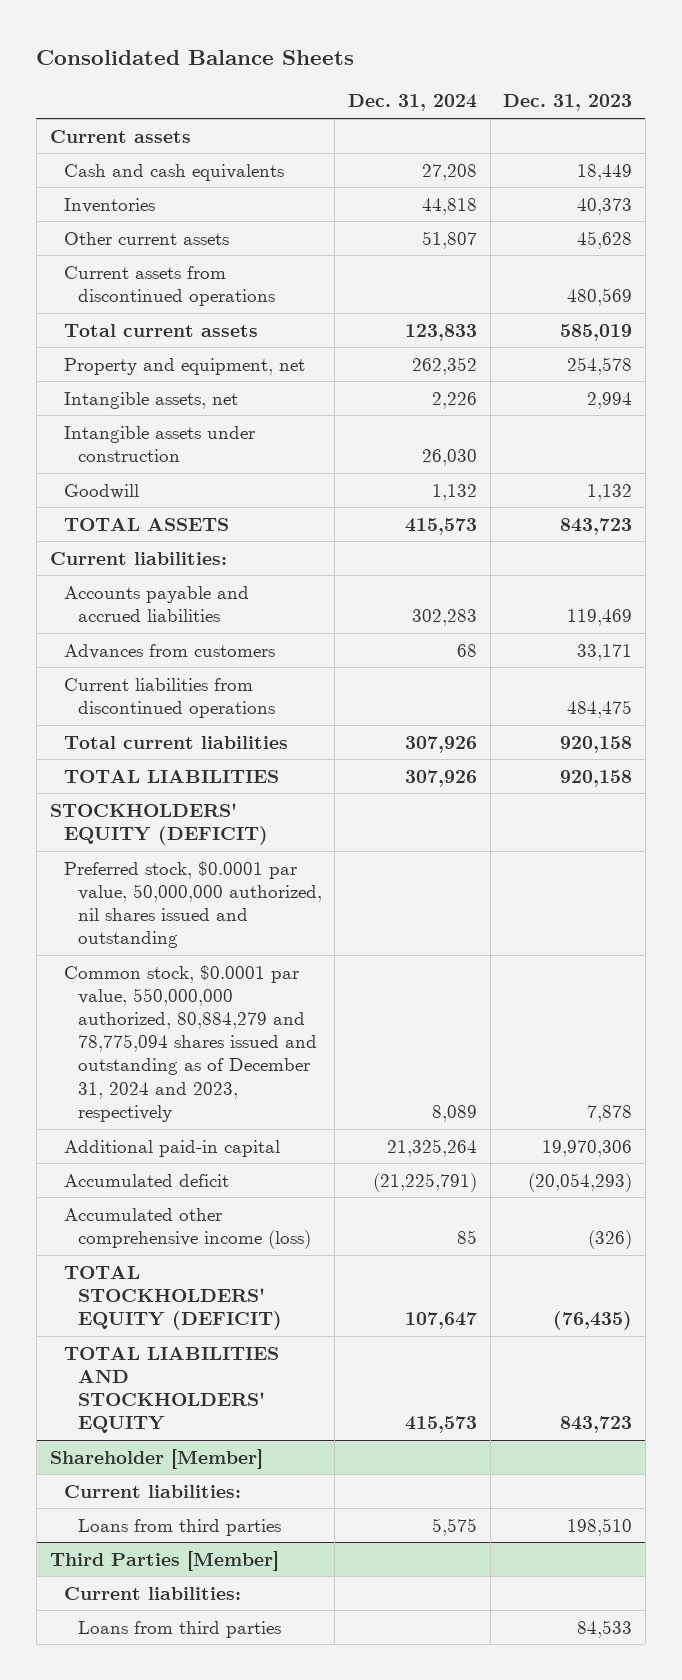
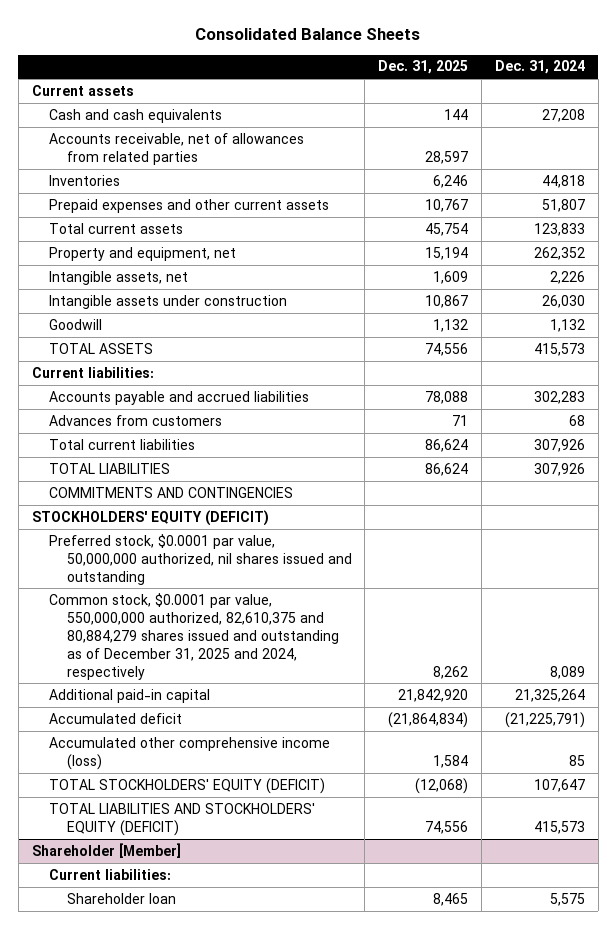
[503,94,633,112] Dec. 31, 2023 -> none
none -> [378,60,469,75] Dec. 31, 2025
none -> [49,132,305,165] Accounts receivable, net of allowances from related parties
[63,265,275,306] Current assets from discontinued operations -> none
[63,231,229,245] Other current assets -> [49,198,330,213] Prepaid expenses and other current assets
[63,677,275,718] Current liabilities from discontinued operations -> none
none -> [49,486,294,498] COMMITMENTS AND CONTINGENCIES
[63,964,317,1122] Common stock, $0.0001 par value, 550,000,000 authorized, 80,884,279 and 78,775,094 shares issued and outstanding as of December 31, 2024 and 2023, respectively -> [49,592,339,680] Common stock, $0.0001 par value, 550,000,000 authorized, 82,610,375 and 80,884,279 shares issued and outstanding as of December 31, 2025 and 2024, respectively
[63,1346,279,1434] TOTAL LIABILITIES AND STOCKHOLDERS' EQUITY -> [49,802,316,836] TOTAL LIABILITIES AND STOCKHOLDERS' EQUITY (DEFICIT)
[49,1550,279,1571] Third Parties [Member] -> none
[63,1586,241,1600] Current liabilities: -> none
[77,1620,281,1638] Loans from third parties -> none
[77,1518,281,1536] Loans from third parties -> [66,892,176,904] Shareholder loan

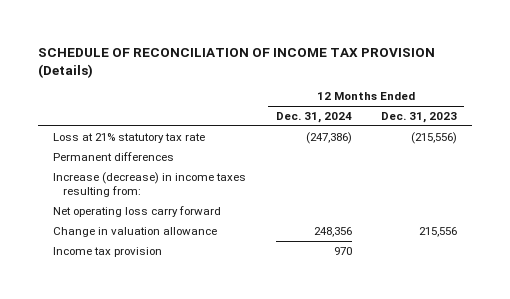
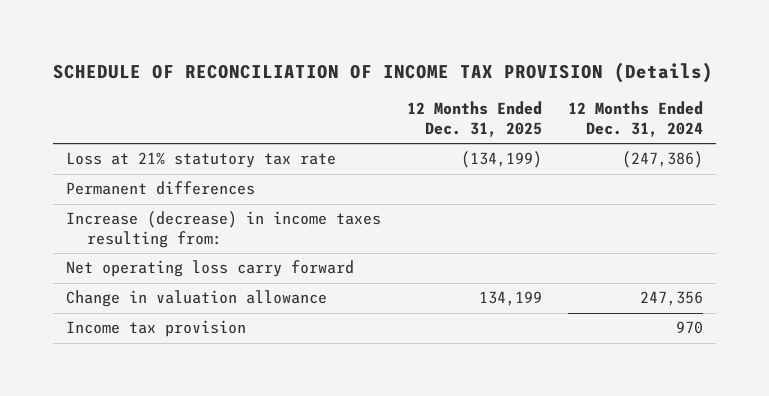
[380,111,457,123] Dec. 31, 2023 -> none
none -> [406,101,542,138] 12 Months Ended Dec. 31, 2025
[313,226,352,237] 248,356 -> [639,291,703,307] 247,356

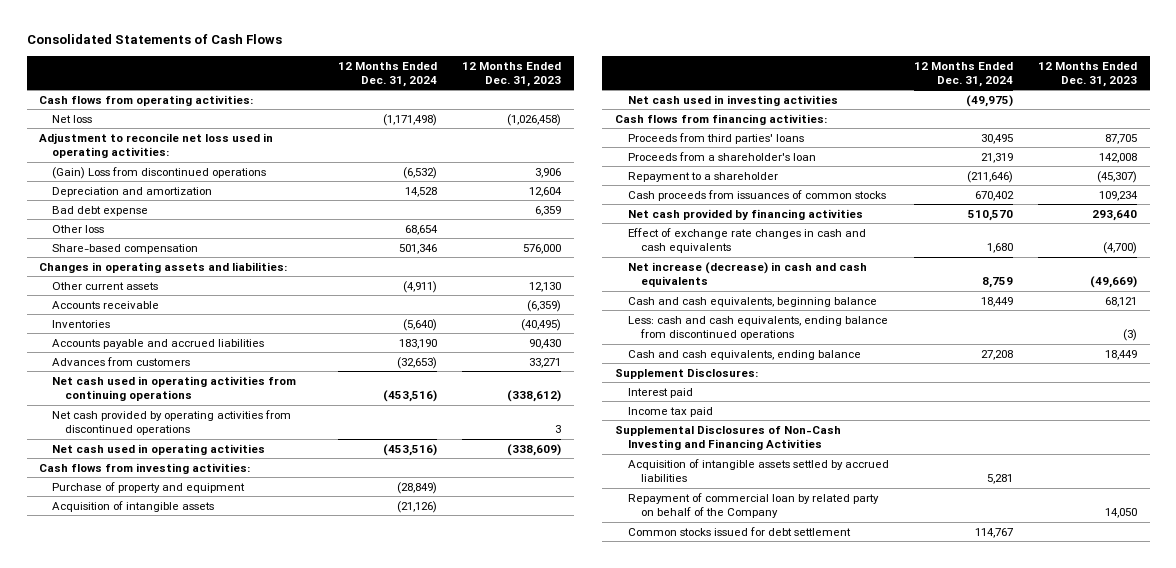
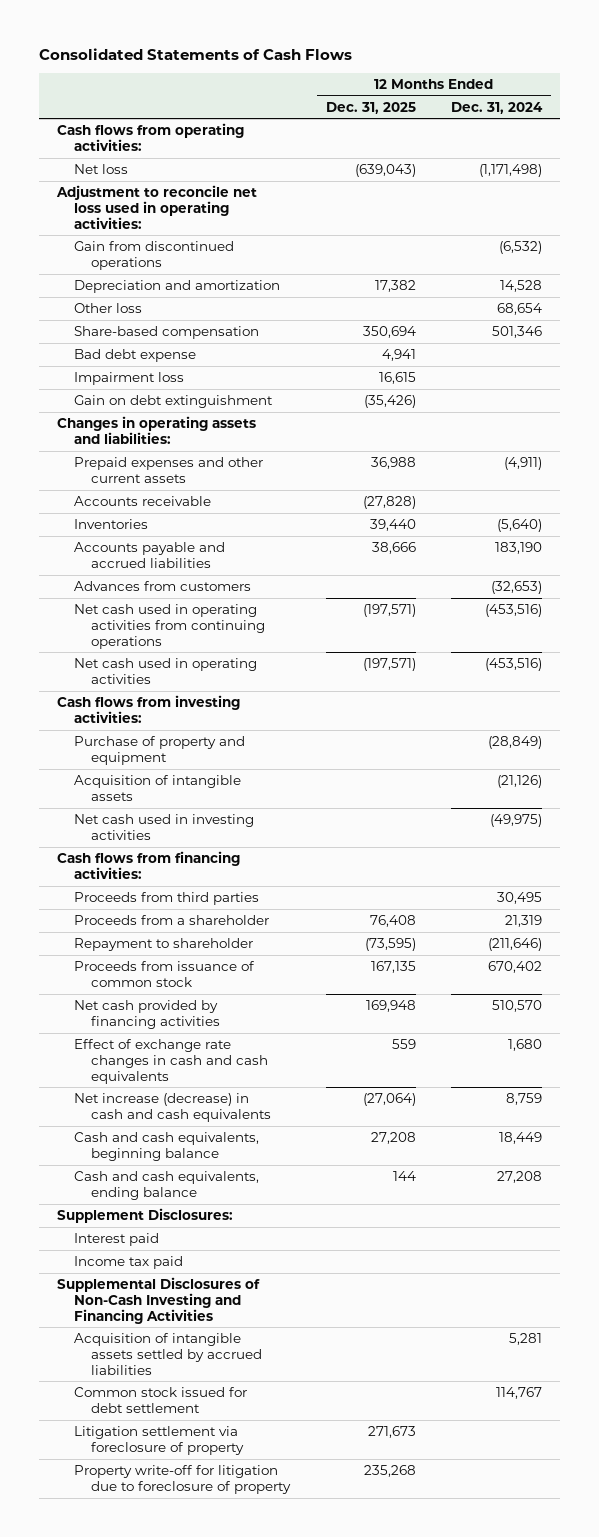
[462,61,562,87] 12 Months Ended Dec. 31, 2023 -> none
none -> [325,101,416,114] Dec. 31, 2025
[52,166,267,179] (Gain) Loss from discontinued operations -> [74,241,235,270] Gain from discontinued operations
[52,205,149,216] Bad debt expense -> [74,349,197,363] Bad debt expense
none -> [74,372,185,386] Impairment loss
none -> [74,395,274,409] Gain on debt extinguishment
[52,281,159,290] Other current assets -> [74,457,264,483] Prepaid expenses and other current assets
[52,409,292,436] Net cash provided by operating activities from discontinued operations -> none
[627,132,804,144] Proceeds from third parties' loans -> [74,892,260,906] Proceeds from third parties
[627,151,816,161] Proceeds from a shareholder's loan -> [74,915,270,926] Proceeds from a shareholder
[627,171,778,182] Repayment to a shareholder -> [74,938,254,952] Repayment to shareholder
[627,189,886,201] Cash proceeds from issuances of common stocks -> [74,961,256,987] Proceeds from issuance of common stock
[627,315,888,341] Less: cash and cash equivalents, ending balance from discontinued operations -> none
[627,492,879,519] Repayment of commercial loan by related party on behalf of the Company -> none
[627,526,851,536] Common stocks issued for debt settlement -> [74,1387,248,1413] Common stock issued for debt settlement
none -> [74,1426,245,1455] Litigation settlement via foreclosure of property
none -> [74,1465,292,1494] Property write-off for litigation due to foreclosure of property

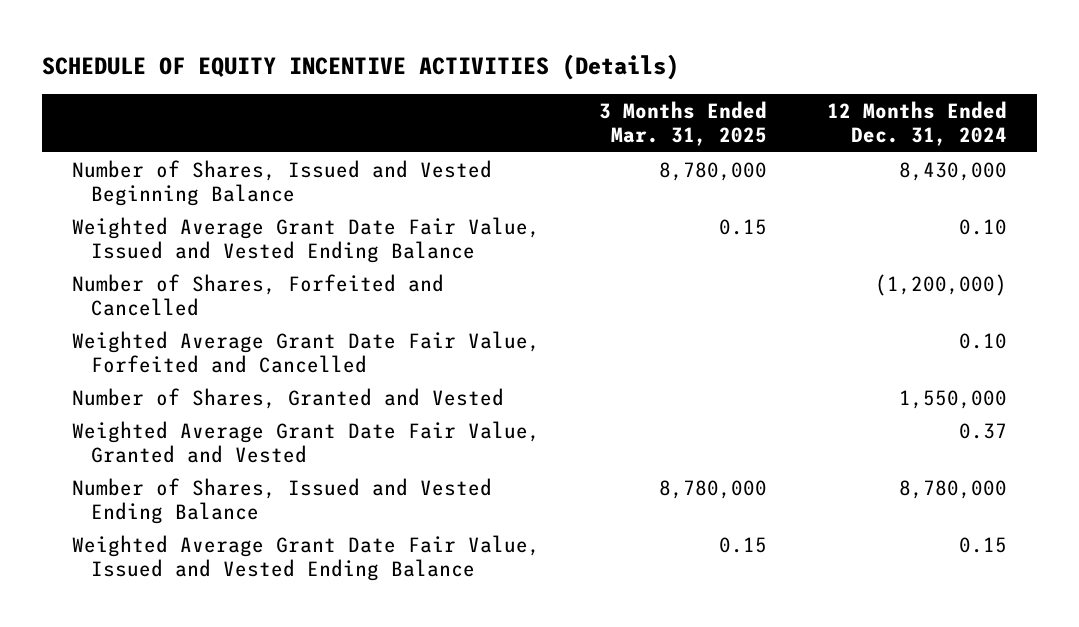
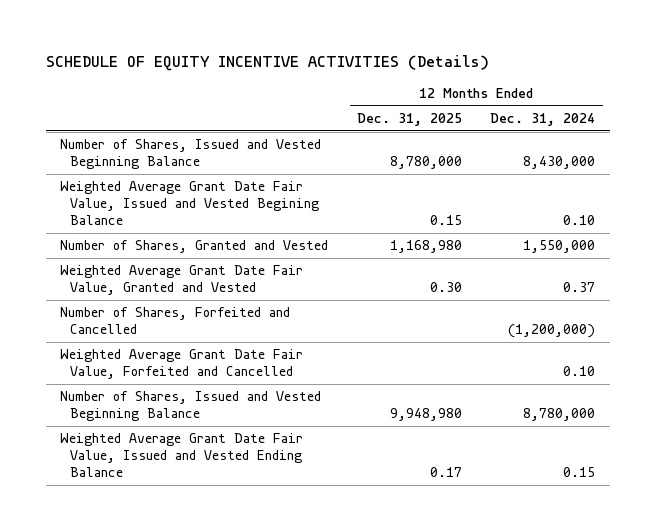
[599,101,768,147] 3 Months Ended Mar. 31, 2025 -> none
none -> [356,113,462,127] Dec. 31, 2025
[71,216,540,263] Weighted Average Grant Date Fair Value, Issued and Vested Ending Balance -> [60,181,319,226] Weighted Average Grant Date Fair Value, Issued and Vested Begining Balance
[71,273,444,316] Number of Shares, Forfeited and Cancelled -> [60,307,291,335] Number of Shares, Forfeited and Cancelled
[71,330,540,373] Weighted Average Grant Date Fair Value, Forfeited and Cancelled -> [60,349,304,380] Weighted Average Grant Date Fair Value, Forfeited and Cancelled
[71,477,492,524] Number of Shares, Issued and Vested Ending Balance -> [60,391,322,422] Number of Shares, Issued and Vested Beginning Balance

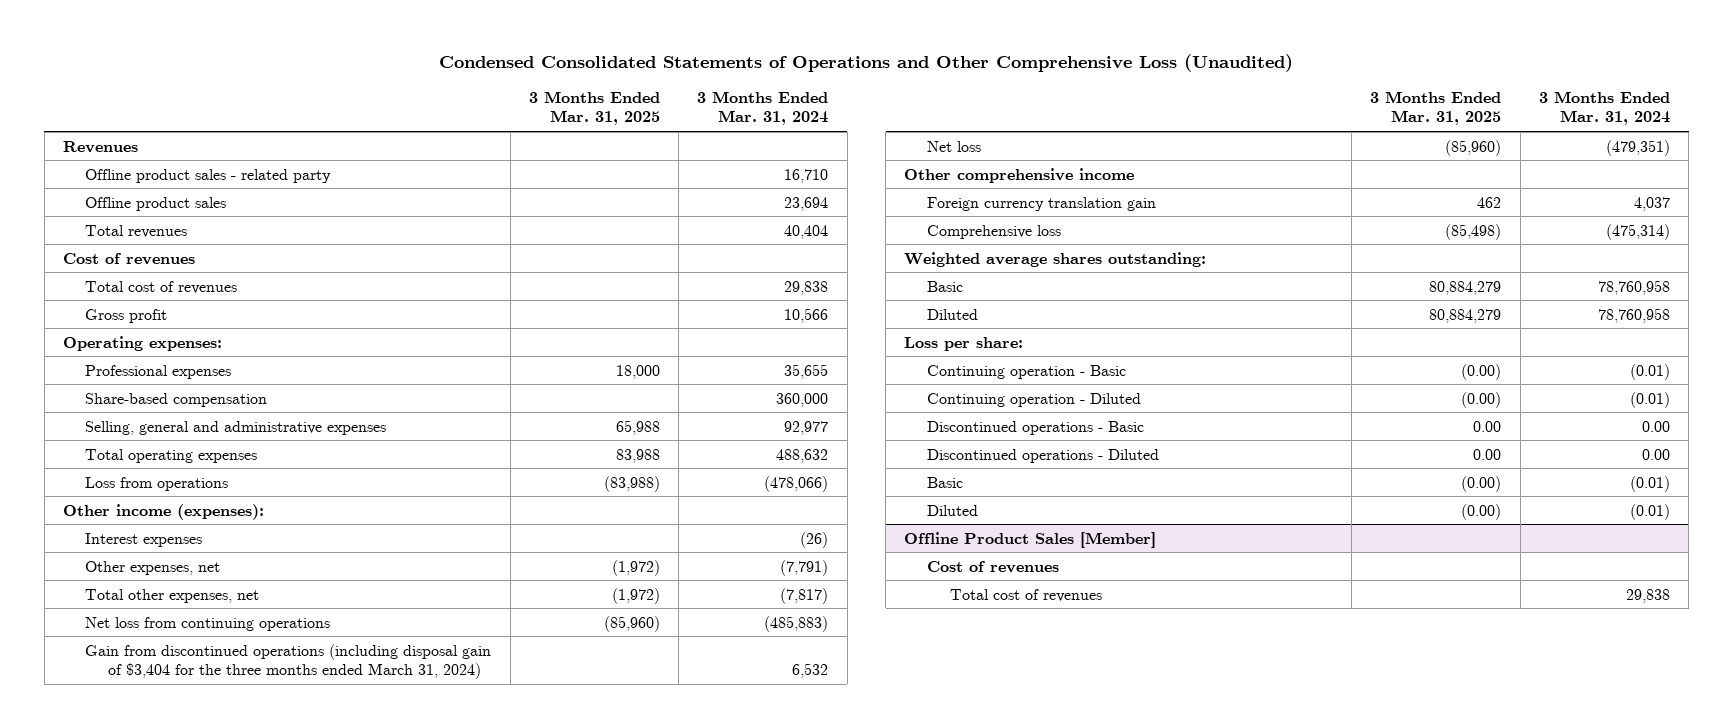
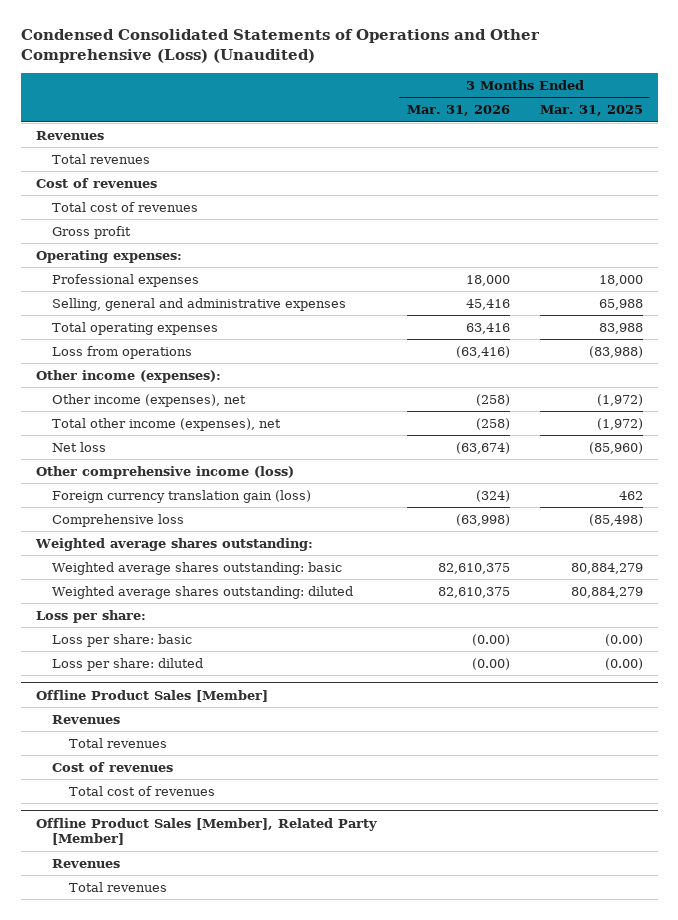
[439,53,1294,72] Condensed Consolidated Statements of Operations and Other Comprehensive Loss (Unaudited) -> [20,29,540,64] Condensed Consolidated Statements of Operations and Other Comprehensive (Loss) (Unaudited)
[697,90,829,126] 3 Months Ended Mar. 31, 2024 -> none
none -> [406,105,510,117] Mar. 31, 2026
[85,168,332,183] Offline product sales - related party -> none
[85,196,227,211] Offline product sales -> none
[85,392,268,407] Share-based compensation -> none
[85,532,203,547] Interest expenses -> none
[85,616,331,631] Net loss from continuing operations -> none
[85,643,492,680] Gain from discontinued operations (including disposal gain of $3,404 for the three months ended March 31, 2024) -> none
[85,560,221,575] Other expenses, net -> [52,393,247,407] Other income (expenses), net
[85,588,260,603] Total other expenses, net -> [52,417,282,431] Total other income (expenses), net
[904,167,1135,183] Other comprehensive income -> [35,465,294,479] Other comprehensive income (loss)
[926,196,1156,211] Foreign currency translation gain -> [52,489,312,503] Foreign currency translation gain (loss)
[926,280,963,292] Basic -> [52,561,343,575] Weighted average shares outstanding: basic
[926,308,978,320] Diluted -> [52,585,354,599] Weighted average shares outstanding: diluted
[926,364,1126,379] Continuing operation - Basic -> none
[926,392,1141,407] Continuing operation - Diluted -> none
[926,420,1144,435] Discontinued operations - Basic -> none
[926,448,1159,463] Discontinued operations - Diluted -> none
[926,476,963,488] Basic -> [52,633,193,647] Loss per share: basic
[926,504,978,516] Diluted -> [52,657,204,671] Loss per share: diluted
none -> [52,714,121,724] Revenues
none -> [68,737,167,748] Total revenues
none -> [35,817,377,846] Offline Product Sales [Member], Related Party [Member]
none -> [52,858,121,868] Revenues
none -> [68,881,167,892] Total revenues

